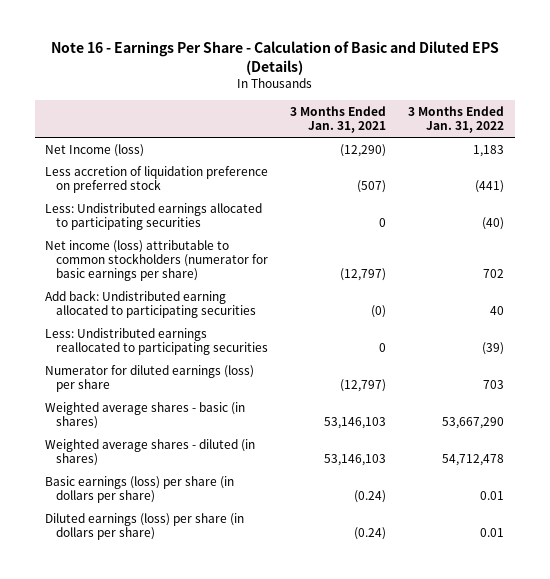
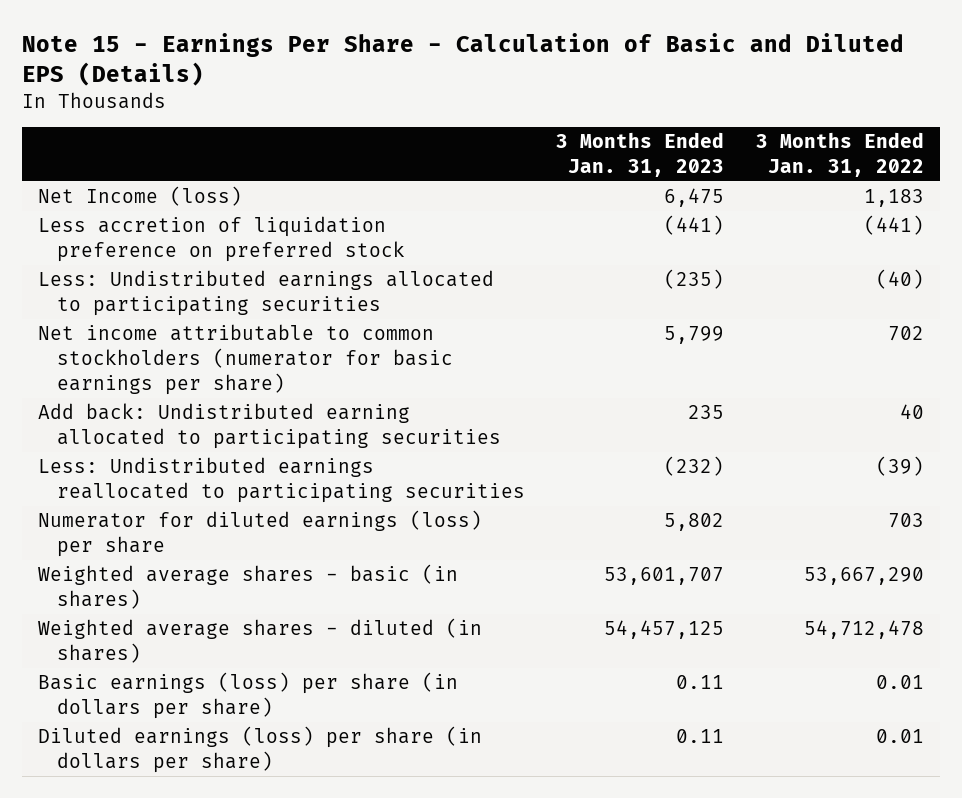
[50,41,499,76] Note 16 - Earnings Per Share - Calculation of Basic and Diluted EPS (Details) -> [22,32,905,86] Note 15 - Earnings Per Share - Calculation of Basic and Diluted EPS (Details)
[290,106,387,134] 3 Months Ended Jan. 31, 2021 -> none
none -> [556,132,725,177] 3 Months Ended Jan. 31, 2023
[45,239,269,282] Net income (loss) attributable to common stockholders (numerator for basic earnings per share) -> [37,324,454,396] Net income attributable to common stockholders (numerator for basic earnings per share)

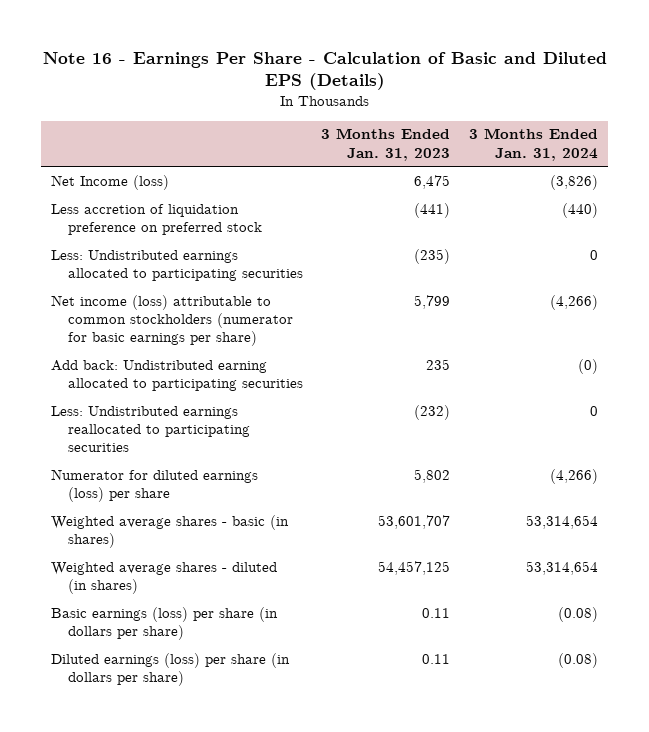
[22,32,905,86] Note 15 - Earnings Per Share - Calculation of Basic and Diluted EPS (Details) -> [42,51,607,91] Note 16 - Earnings Per Share - Calculation of Basic and Diluted EPS (Details)
[755,132,924,177] 3 Months Ended Jan. 31, 2022 -> none
none -> [469,128,599,161] 3 Months Ended Jan. 31, 2024
[37,324,454,396] Net income attributable to common stockholders (numerator for basic earnings per share) -> [50,294,293,347] Net income (loss) attributable to common stockholders (numerator for basic earnings per share)

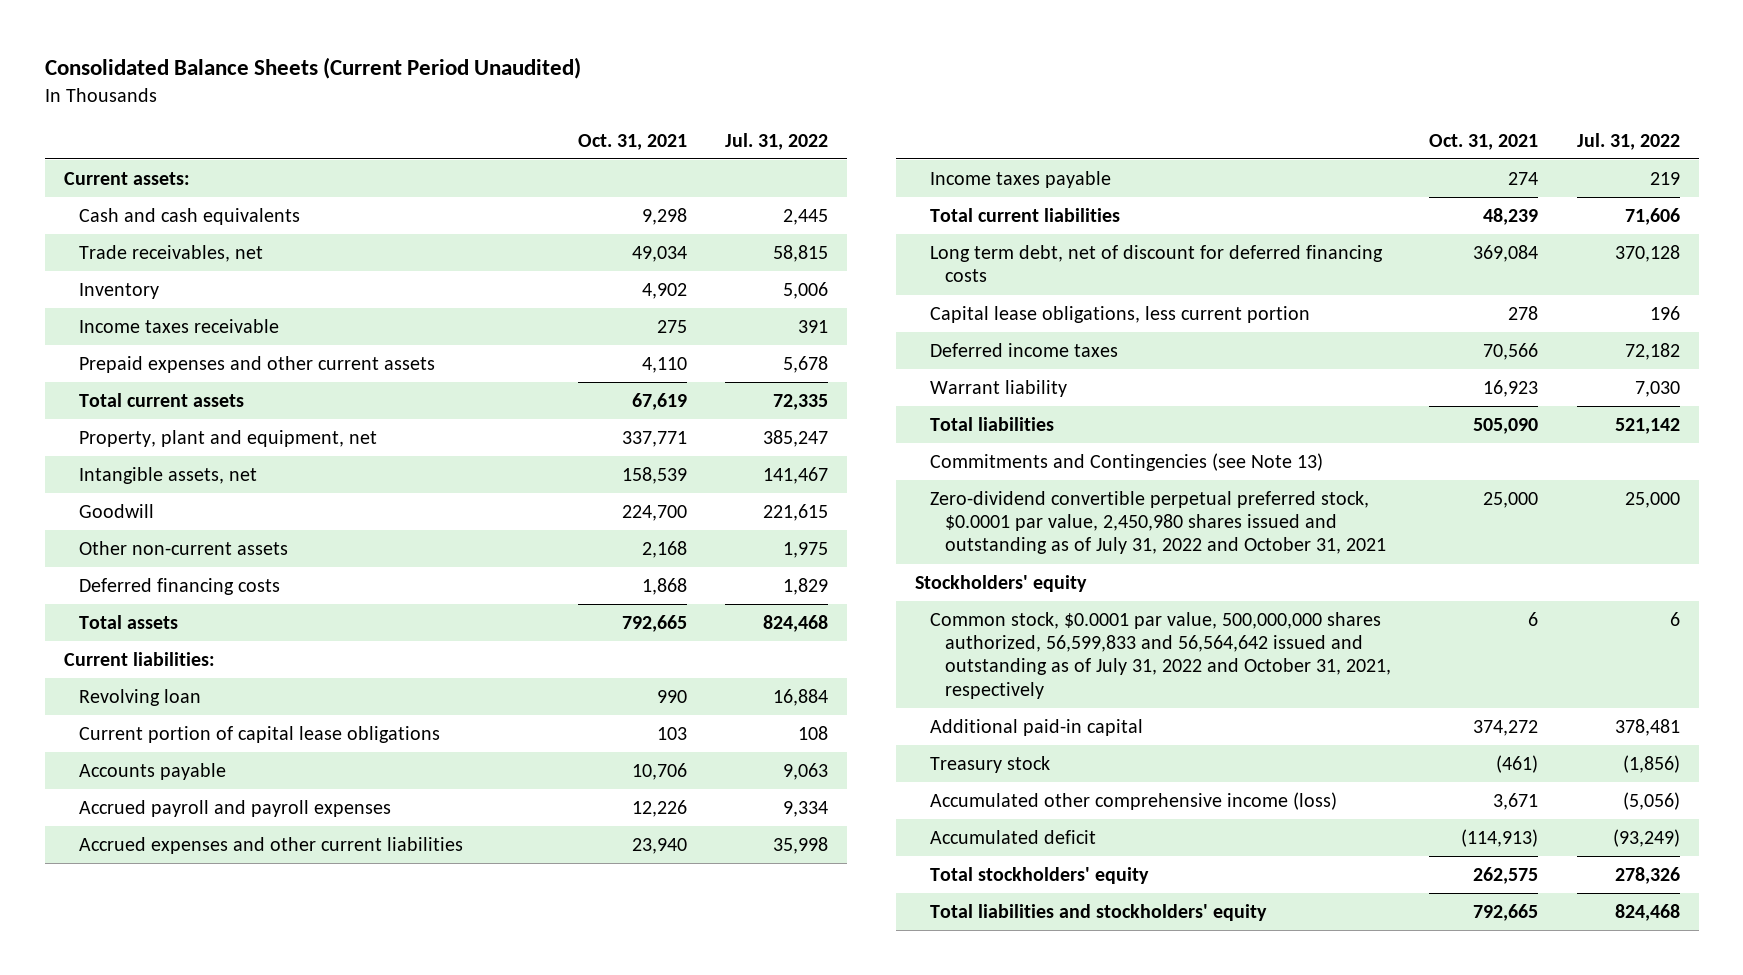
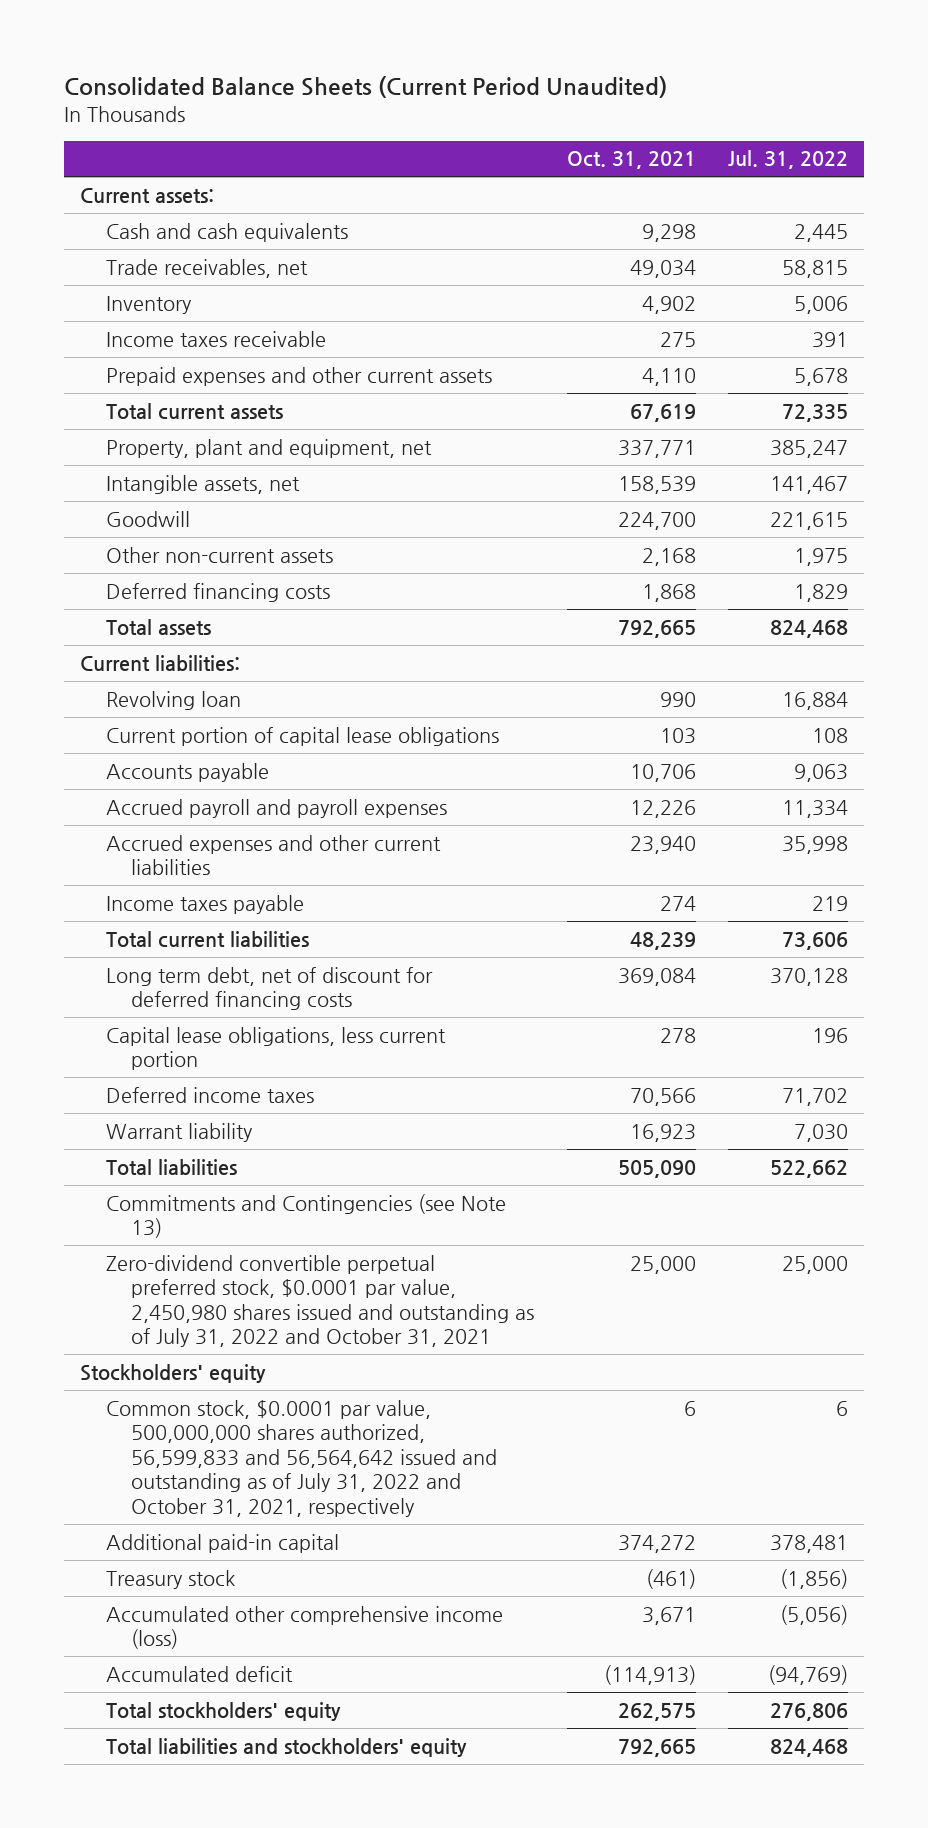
[782,801,828,818] 9,334 -> [781,799,848,818] 11,334
[1624,208,1680,226] 71,606 -> [781,931,848,950] 73,606
[1624,343,1680,361] 72,182 -> [781,1087,848,1106] 71,702
[1614,418,1680,435] 521,142 -> [769,1159,848,1178] 522,662
[1612,829,1680,848] (93,249) -> [767,1664,848,1685] (94,769)
[1614,867,1680,885] 278,326 -> [769,1702,848,1721] 276,806

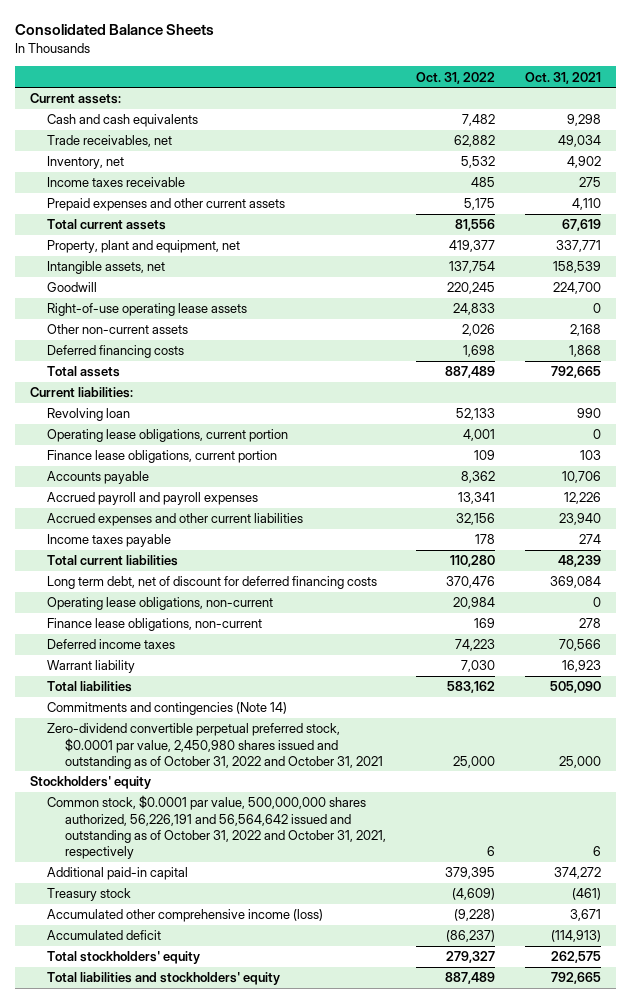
[63,76,667,99] Consolidated Balance Sheets (Current Period Unaudited) -> [14,24,214,36] Consolidated Balance Sheets
[727,150,848,170] Jul. 31, 2022 -> none
none -> [415,71,495,84] Oct. 31, 2022
[105,295,192,314] Inventory -> [47,156,125,170] Inventory, net
none -> [47,303,248,317] Right-of-use operating lease assets
none -> [47,429,289,443] Operating lease obligations, current portion
[105,726,499,746] Current portion of capital lease obligations -> [47,450,278,464] Finance lease obligations, current portion
none -> [47,597,274,611] Operating lease obligations, non-current
[105,1026,446,1071] Capital lease obligations, less current portion -> [47,618,263,632] Finance lease obligations, non-current
[105,1193,506,1239] Commitments and Contingencies (see Note 13) -> [47,702,288,716] Commitments and contingencies (Note 14)
[105,1254,535,1348] Zero-dividend convertible perpetual preferred stock, $0.0001 par value, 2,450,980 shares issued and outstanding as of July 31, 2022 and October 31, 2021 -> [47,723,383,769] Zero-dividend convertible perpetual preferred stock, $0.0001 par value, 2,450,980 shares issued and outstanding as of October 31, 2022 and October 31, 2021
[105,1399,498,1518] Common stock, $0.0001 par value, 500,000,000 shares authorized, 56,599,833 and 56,564,642 issued and outstanding as of July 31, 2022 and October 31, 2021, respectively -> [47,795,386,859] Common stock, $0.0001 par value, 500,000,000 shares authorized, 56,226,191 and 56,564,642 issued and outstanding as of October 31, 2022 and October 31, 2021, respectively

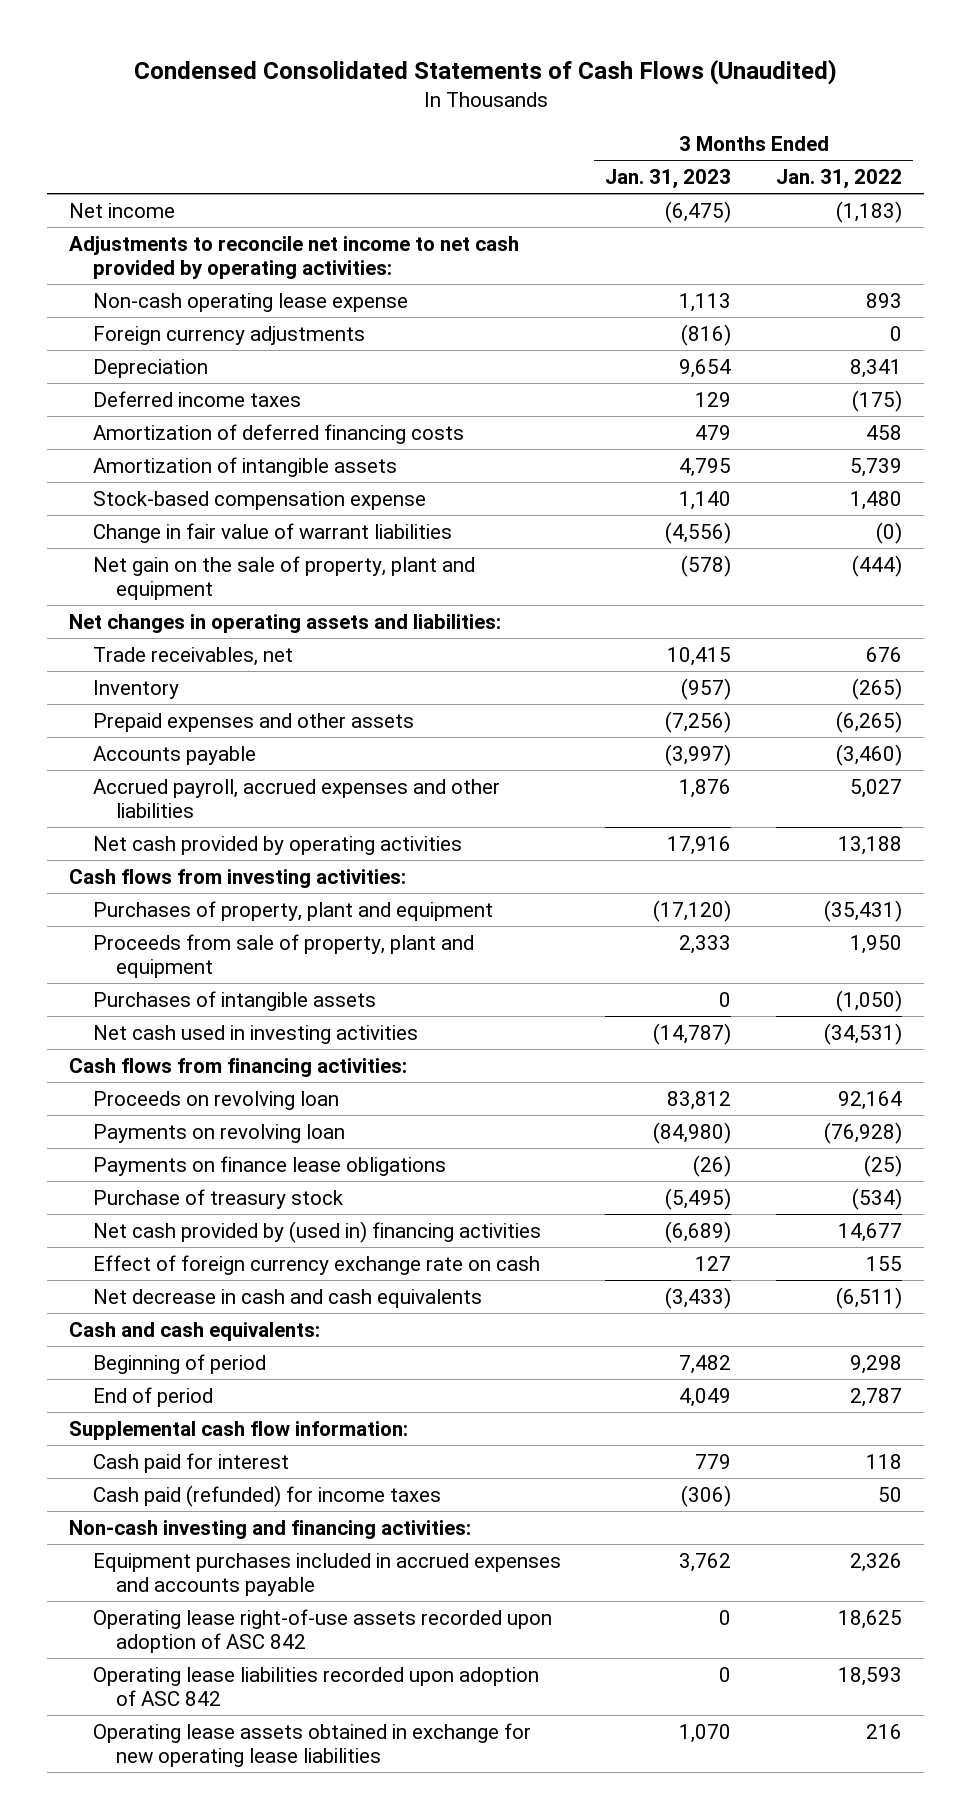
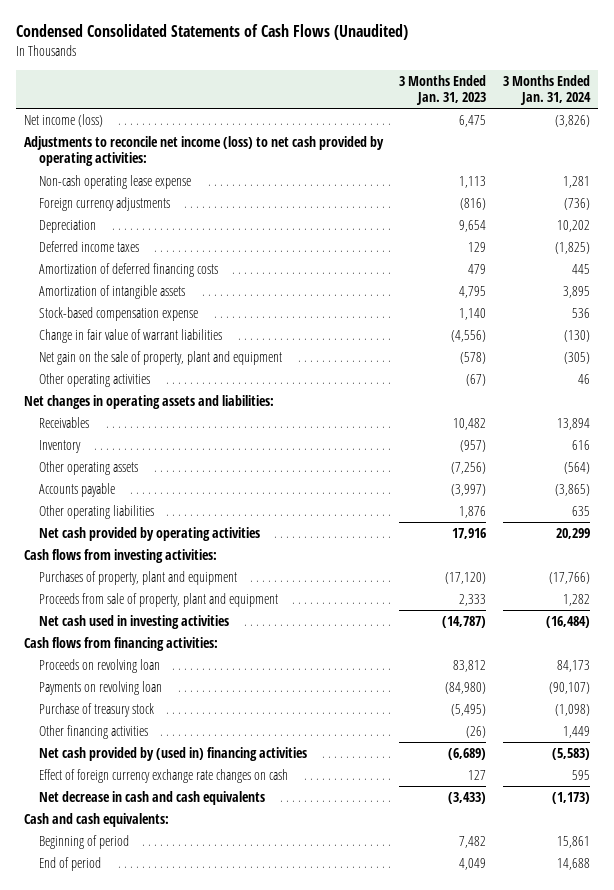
[776,169,903,190] Jan. 31, 2022 -> none
none -> [502,74,591,106] 3 Months Ended Jan. 31, 2024
[69,202,176,218] Net income -> [23,113,103,127] Net income (loss)
[665,200,732,223] (6,475) -> [459,114,487,127] 6,475
[69,235,520,280] Adjustments to reconcile net income to net cash provided by operating activities: -> [23,135,384,167] Adjustments to reconcile net income (loss) to net cash provided by operating activities:
none -> [39,372,151,387] Other operating activities
[92,646,293,666] Trade receivables, net -> [39,416,90,428] Receivables
[667,646,732,666] 10,415 -> [453,417,487,430] 10,482
[92,712,414,732] Prepaid expenses and other assets -> [39,460,139,475] Other operating assets
[92,778,500,819] Accrued payroll, accrued expenses and other liabilities -> [39,504,155,519] Other operating liabilities
[92,990,376,1011] Purchases of intangible assets -> none
[92,1155,446,1176] Payments on finance lease obligations -> none
none -> [39,724,149,739] Other financing activities
[92,1254,540,1275] Effect of foreign currency exchange rate on cash -> [39,768,289,783] Effect of foreign currency exchange rate changes on cash
[69,1420,409,1440] Supplemental cash flow information: -> none
[92,1452,289,1473] Cash paid for interest -> none
[92,1484,441,1507] Cash paid (refunded) for income taxes -> none
[69,1519,472,1539] Non-cash investing and financing activities: -> none
[92,1552,561,1597] Equipment purchases included in accrued expenses and accounts payable -> none
[92,1608,552,1654] Operating lease right-of-use assets recorded upon adoption of ASC 842 -> none
[92,1666,539,1707] Operating lease liabilities recorded upon adoption of ASC 842 -> none
[92,1722,531,1768] Operating lease assets obtained in exchange for new operating lease liabilities -> none

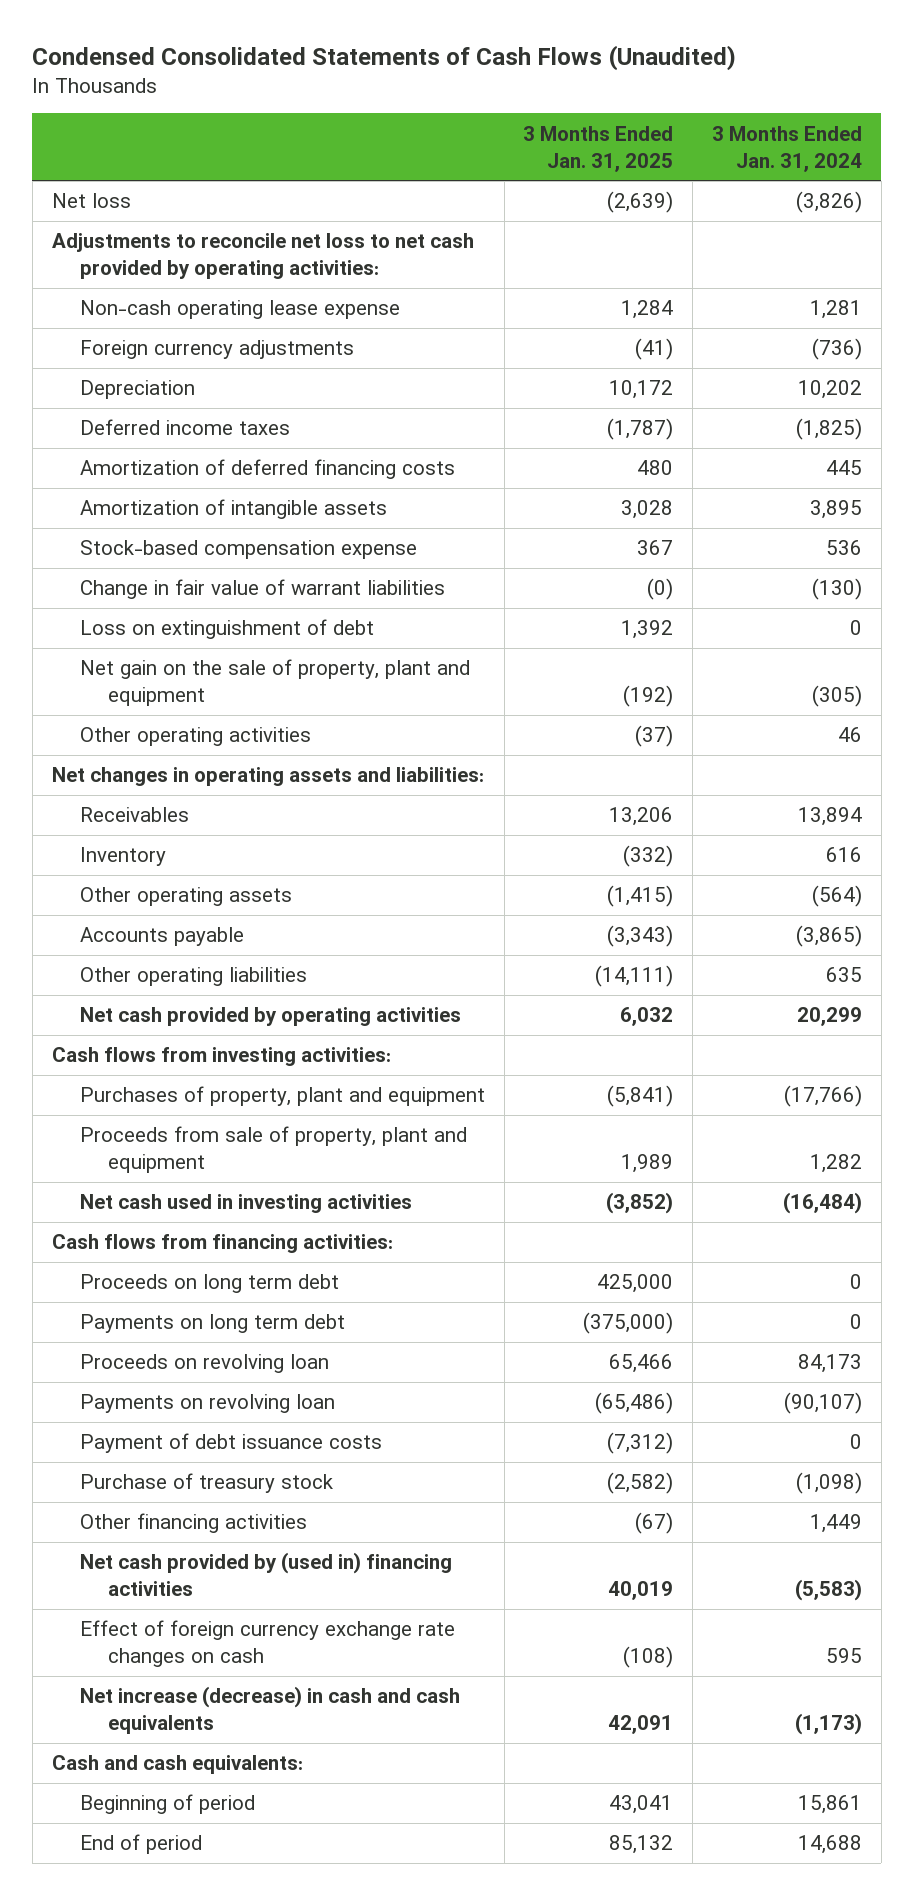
[399,74,487,106] 3 Months Ended Jan. 31, 2023 -> none
none -> [523,125,674,172] 3 Months Ended Jan. 31, 2025
[23,113,103,127] Net income (loss) -> [51,193,131,209] Net loss
[23,135,384,167] Adjustments to reconcile net income (loss) to net cash provided by operating activities: -> [51,233,474,280] Adjustments to reconcile net loss to net cash provided by operating activities:
none -> [79,619,374,640] Loss on extinguishment of debt
none -> [79,1274,339,1294] Proceeds on long term debt
none -> [79,1314,345,1334] Payments on long term debt
none -> [79,1433,382,1454] Payment of debt issuance costs
[39,790,266,805] Net decrease in cash and cash equivalents -> [79,1686,460,1735] Net increase (decrease) in cash and cash equivalents

